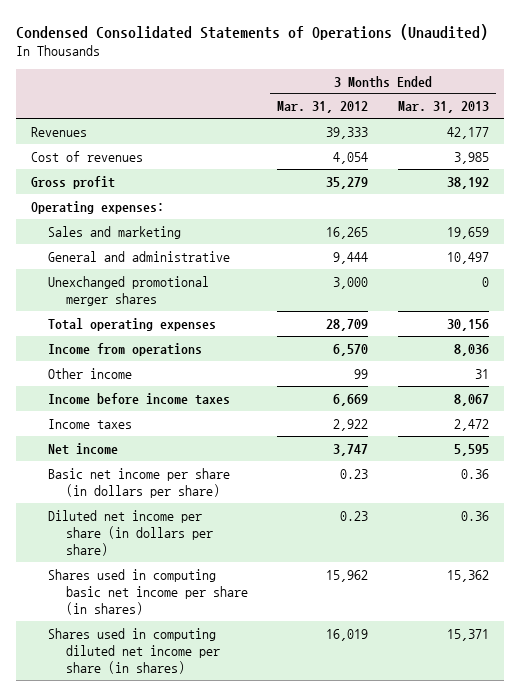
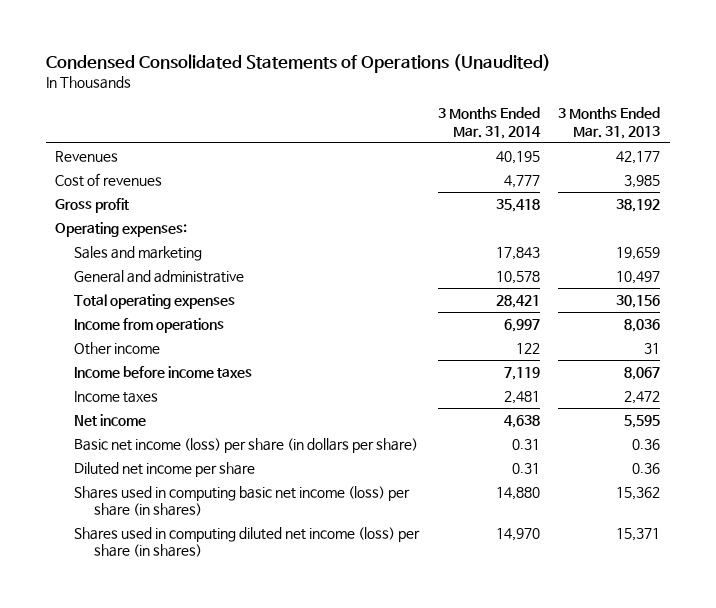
[277,101,369,114] Mar. 31, 2012 -> none
none -> [437,107,541,139] 3 Months Ended Mar. 31, 2014
[48,275,210,306] Unexchanged promotional merger shares -> none
[48,467,231,498] Basic net income per share (in dollars per share) -> [74,437,419,453] Basic net income (loss) per share (in dollars per share)
[48,509,213,557] Diluted net income per share (in dollars per share) -> [74,461,256,477] Diluted net income per share
[48,568,248,616] Shares used in computing basic net income per share (in shares) -> [74,485,411,517] Shares used in computing basic net income (loss) per share (in shares)
[48,627,220,675] Shares used in computing diluted net income per share (in shares) -> [74,526,421,558] Shares used in computing diluted net income (loss) per share (in shares)

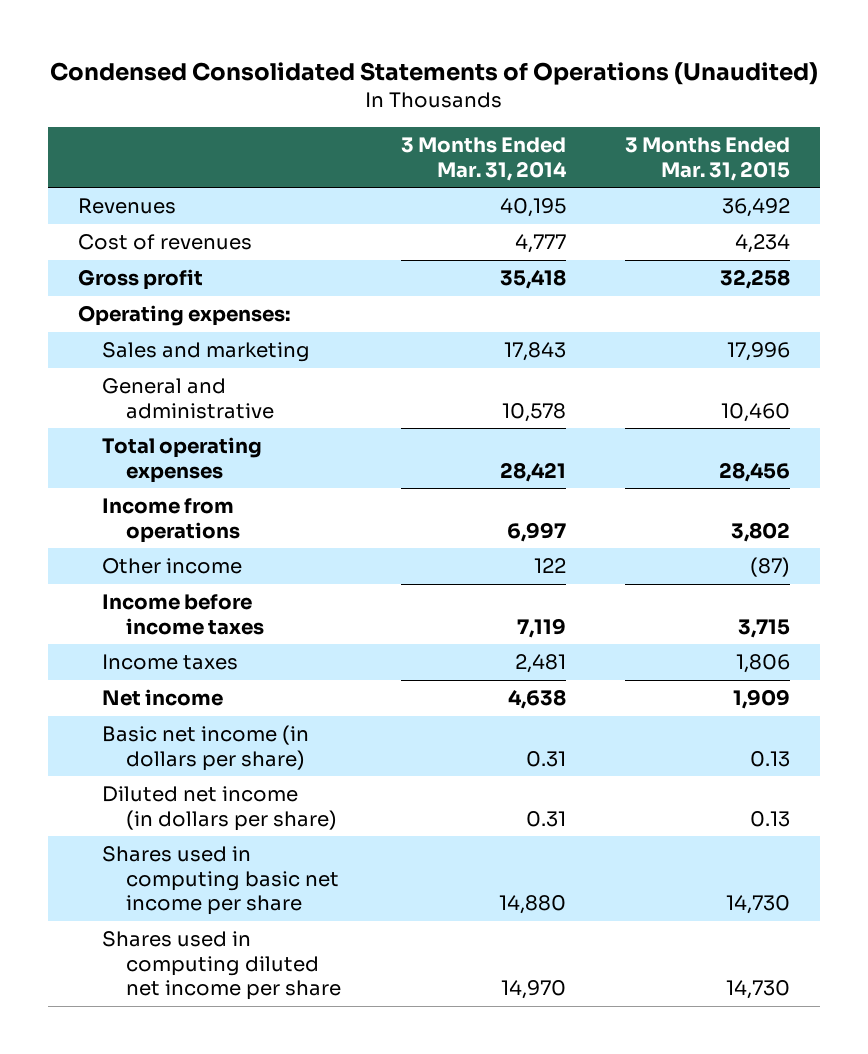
[558,107,661,139] 3 Months Ended Mar. 31, 2013 -> none
none -> [624,137,790,181] 3 Months Ended Mar. 31, 2015
[74,437,419,453] Basic net income (loss) per share (in dollars per share) -> [102,725,310,771] Basic net income (in dollars per share)
[74,461,256,477] Diluted net income per share -> [102,786,338,831] Diluted net income (in dollars per share)
[74,485,411,517] Shares used in computing basic net income (loss) per share (in shares) -> [102,846,340,916] Shares used in computing basic net income per share
[74,526,421,558] Shares used in computing diluted net income (loss) per share (in shares) -> [102,931,342,1001] Shares used in computing diluted net income per share

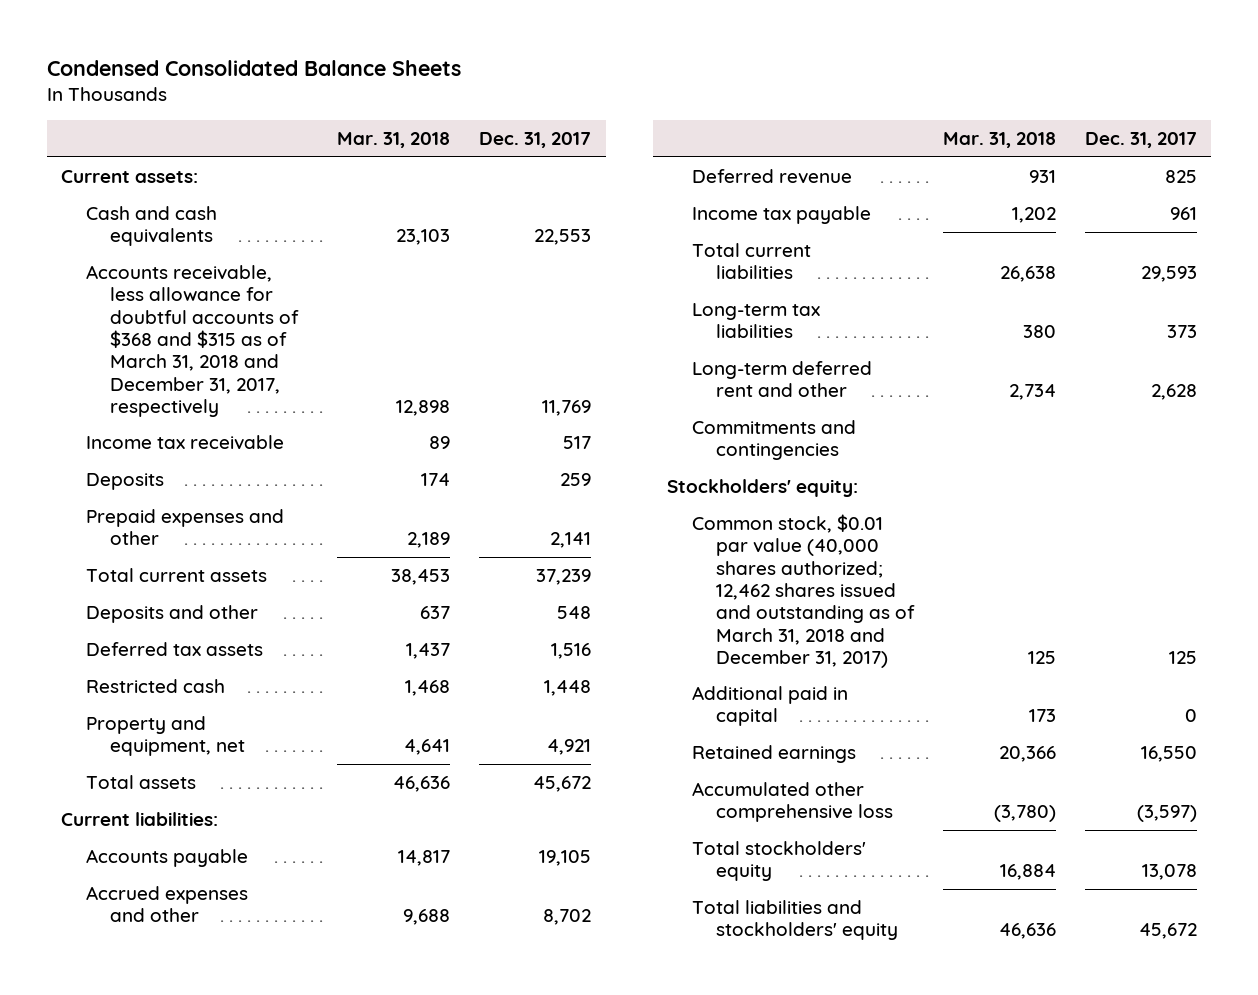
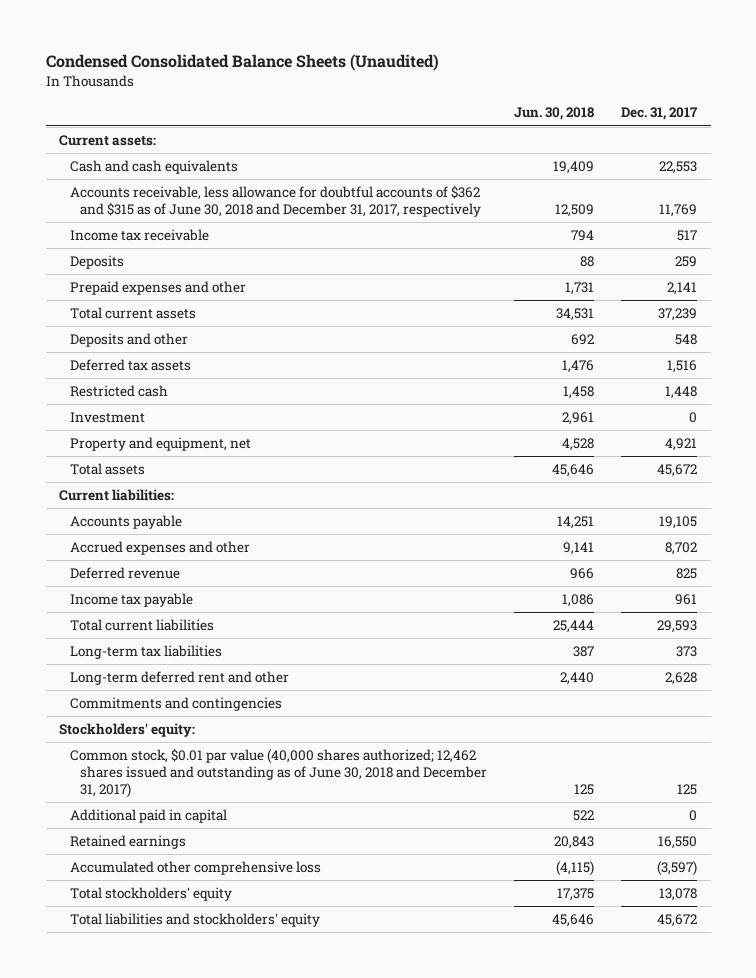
[46,59,461,76] Condensed Consolidated Balance Sheets -> [45,54,439,72] Condensed Consolidated Balance Sheets (Unaudited)
[337,131,451,148] Mar. 31, 2018 -> none
none -> [514,107,595,121] Jun. 30, 2018
[85,264,300,417] Accounts receivable, less allowance for doubtful accounts of $368 and $315 as of March 31, 2018 and December 31, 2017, respectively -> [69,185,482,218] Accounts receivable, less allowance for doubtful accounts of $362 and $315 as of June 30, 2018 and December 31, 2017, respectively
none -> [69,412,145,424] Investment
[691,513,916,668] Common stock, $0.01 par value (40,000 shares authorized; 12,462 shares issued and outstanding as of March 31, 2018 and December 31, 2017) -> [69,748,488,799] Common stock, $0.01 par value (40,000 shares authorized; 12,462 shares issued and outstanding as of June 30, 2018 and December 31, 2017)

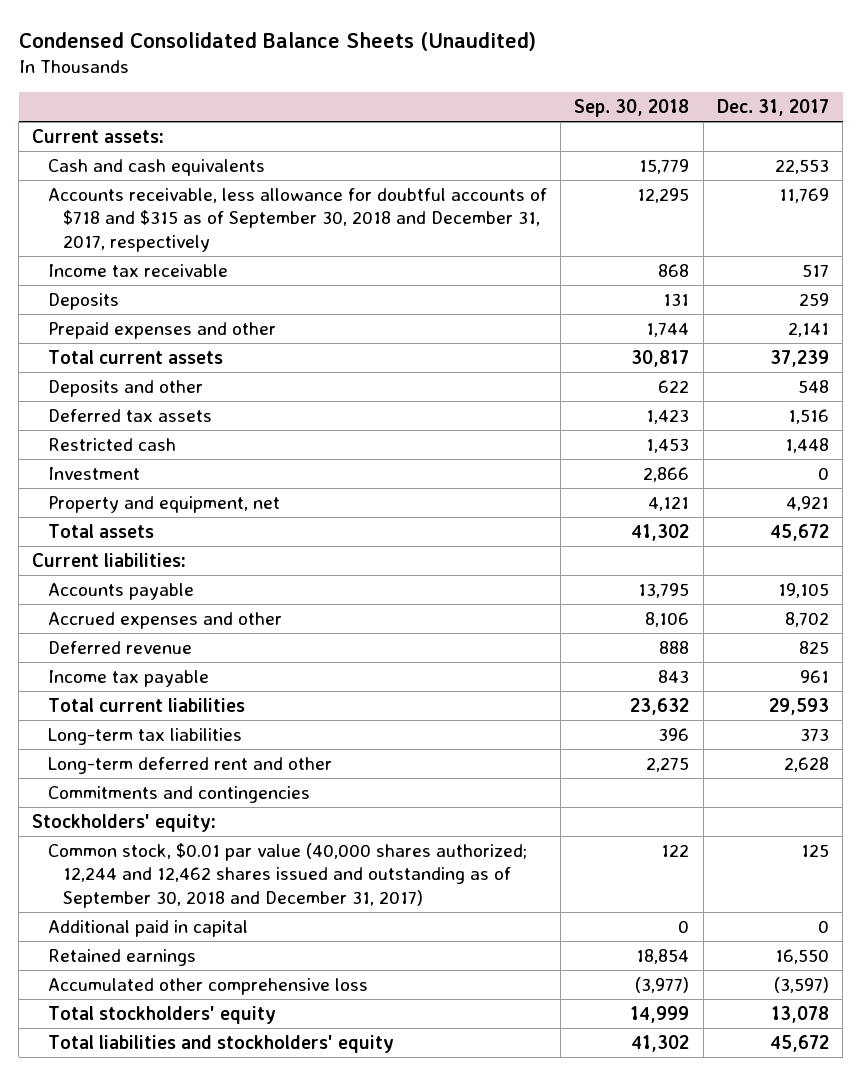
[514,107,595,121] Jun. 30, 2018 -> none
none -> [574,99,690,118] Sep. 30, 2018
[69,185,482,218] Accounts receivable, less allowance for doubtful accounts of $362 and $315 as of June 30, 2018 and December 31, 2017, respectively -> [47,187,547,252] Accounts receivable, less allowance for doubtful accounts of $718 and $315 as of September 30, 2018 and December 31, 2017, respectively
[69,748,488,799] Common stock, $0.01 par value (40,000 shares authorized; 12,462 shares issued and outstanding as of June 30, 2018 and December 31, 2017) -> [47,842,527,908] Common stock, $0.01 par value (40,000 shares authorized; 12,244 and 12,462 shares issued and outstanding as of September 30, 2018 and December 31, 2017)

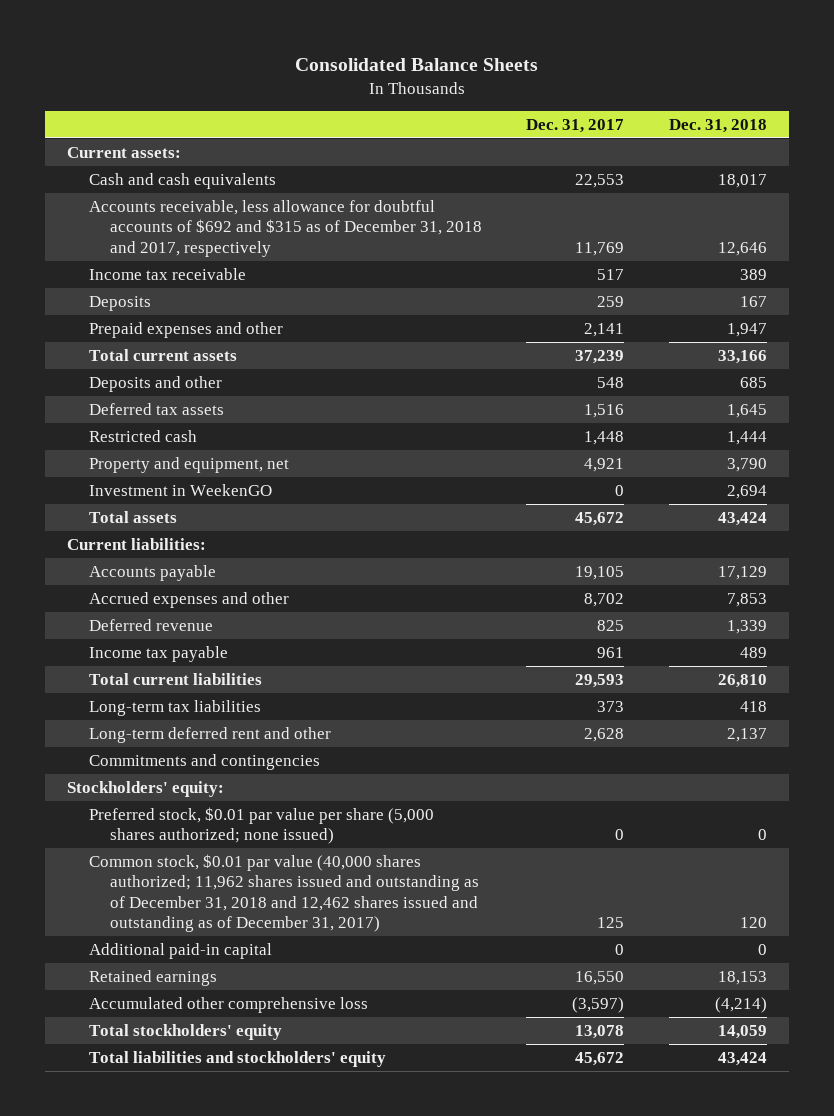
[18,31,536,51] Condensed Consolidated Balance Sheets (Unaudited) -> [294,58,538,72] Consolidated Balance Sheets
[574,99,690,118] Sep. 30, 2018 -> none
none -> [668,119,767,134] Dec. 31, 2018
[47,187,547,252] Accounts receivable, less allowance for doubtful accounts of $718 and $315 as of September 30, 2018 and December 31, 2017, respectively -> [88,199,482,257] Accounts receivable, less allowance for doubtful accounts of $692 and $315 as of December 31, 2018 and 2017, respectively
[47,466,140,480] Investment -> none
none -> [88,483,272,496] Investment in WeekenGO
none -> [88,806,434,845] Preferred stock, $0.01 par value per share (5,000 shares authorized; none issued)
[47,842,527,908] Common stock, $0.01 par value (40,000 shares authorized; 12,244 and 12,462 shares issued and outstanding as of September 30, 2018 and December 31, 2017) -> [88,853,479,933] Common stock, $0.01 par value (40,000 shares authorized; 11,962 shares issued and outstanding as of December 31, 2018 and 12,462 shares issued and outstanding as of December 31, 2017)
[47,919,248,937] Additional paid in capital -> [88,942,272,959] Additional paid-in capital

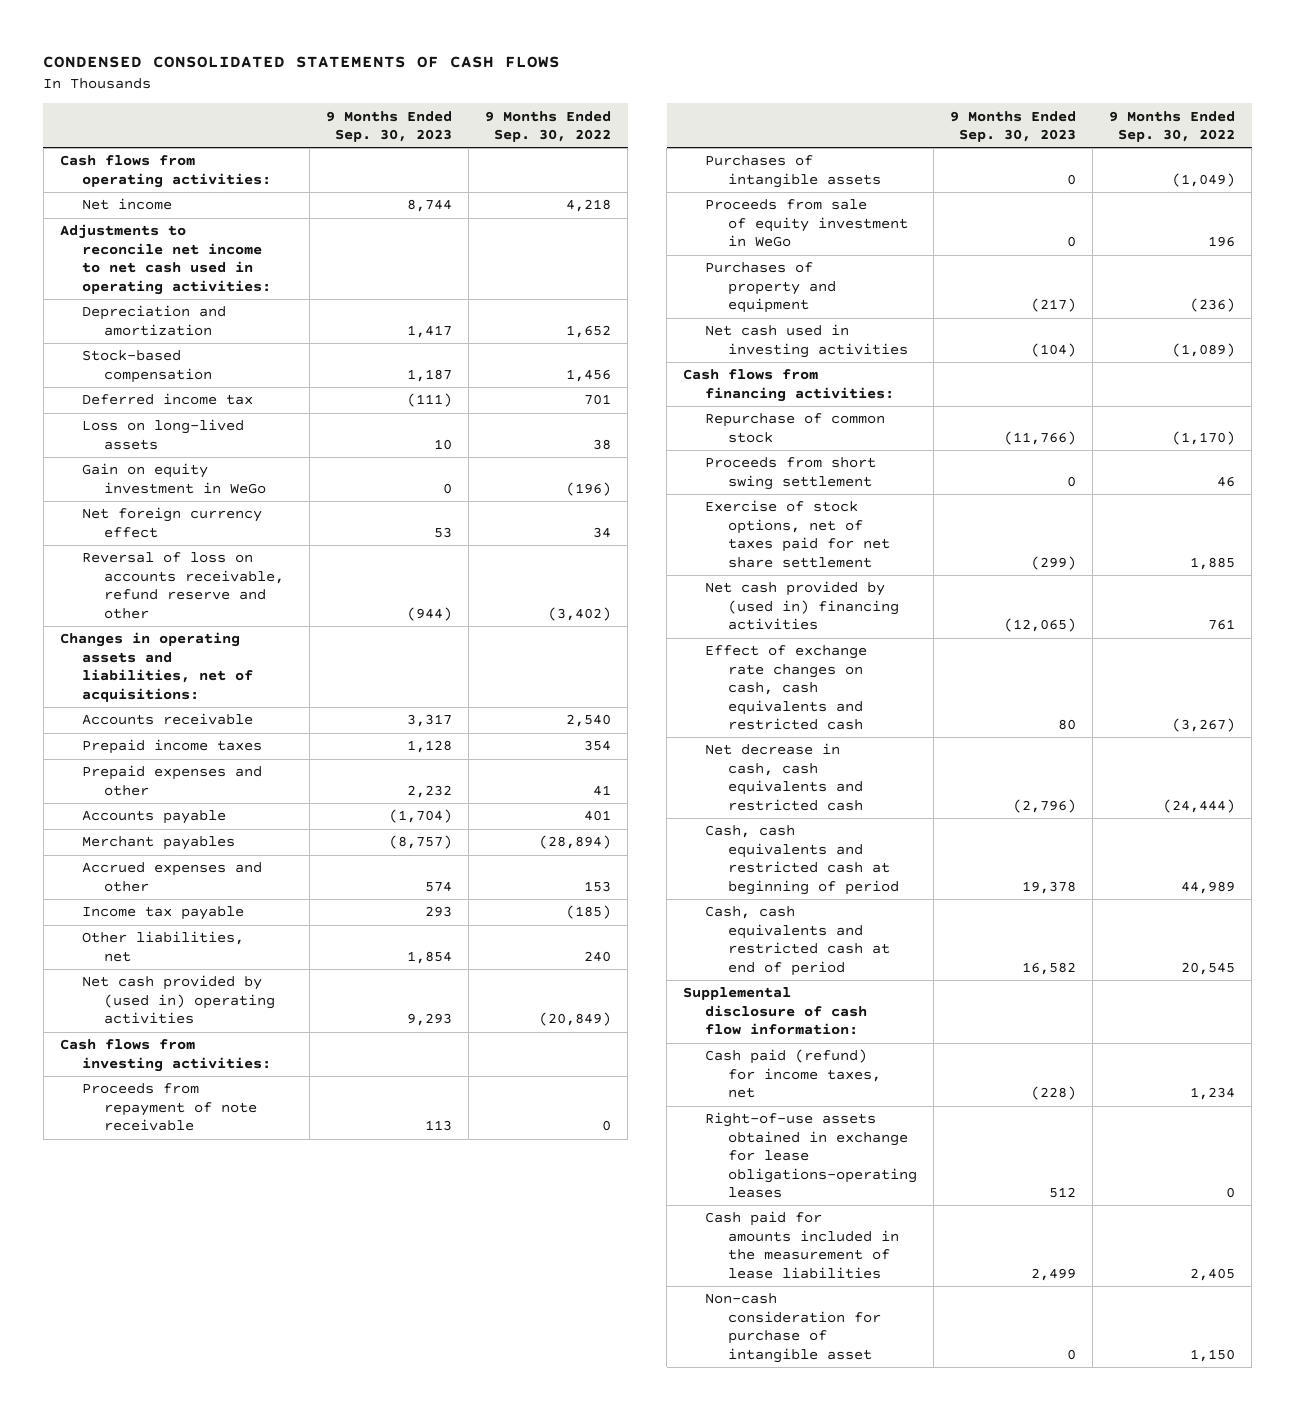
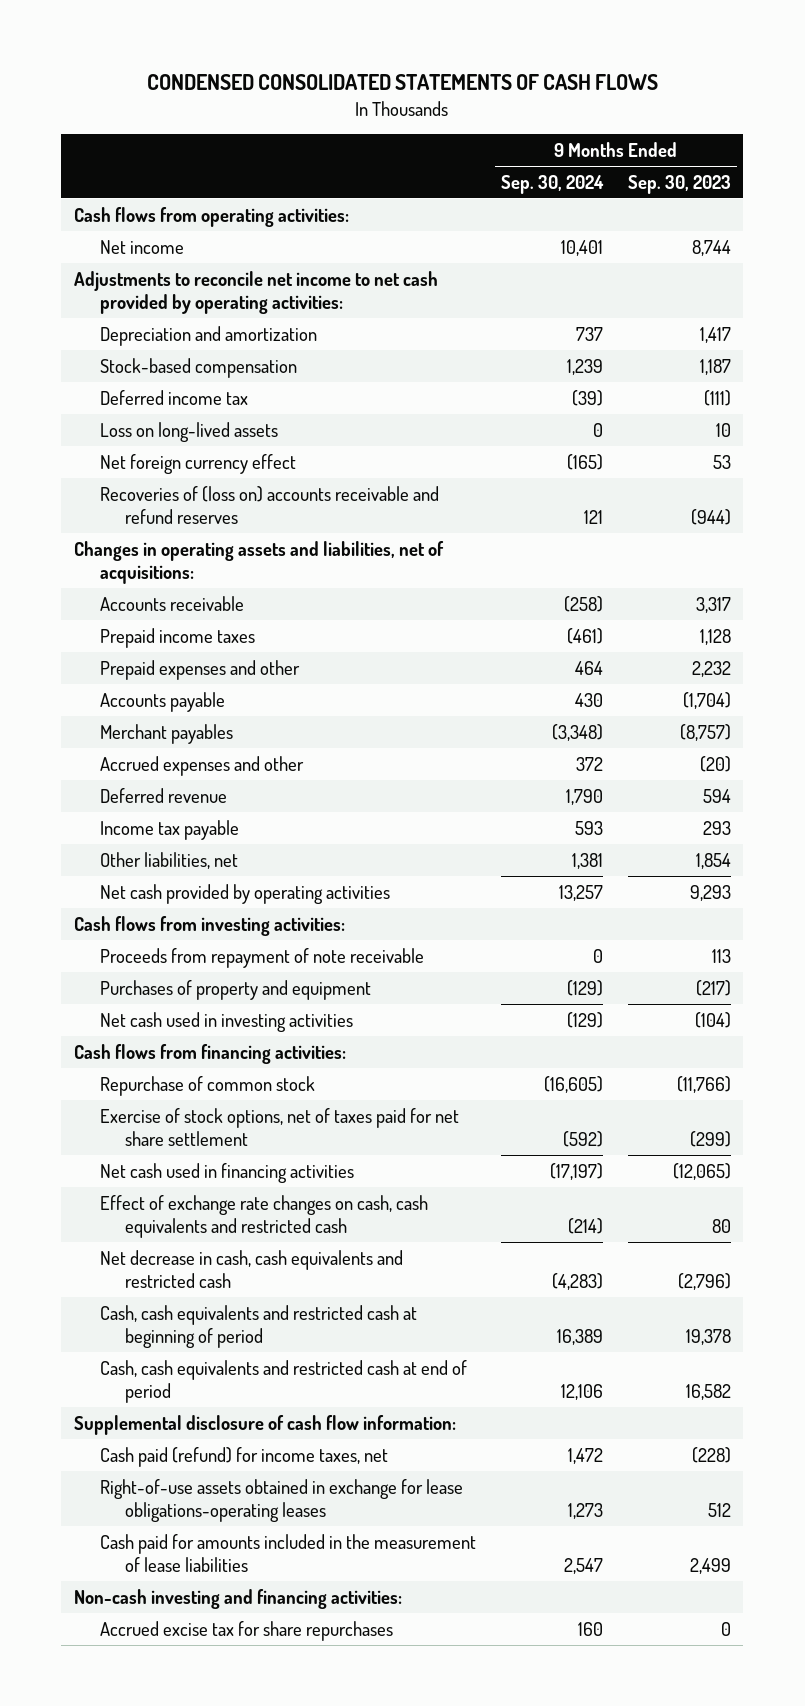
[485,110,612,143] 9 Months Ended Sep. 30, 2022 -> none
none -> [500,174,604,194] Sep. 30, 2024
[59,224,271,295] Adjustments to reconcile net income to net cash used in operating activities: -> [74,270,439,315] Adjustments to reconcile net income to net cash provided by operating activities:
[81,463,267,494] Gain on equity investment in WeGo -> none
[81,552,285,619] Reversal of loss on accounts receivable, refund reserve and other -> [99,485,439,525] Recoveries of (loss on) accounts receivable and refund reserves
[425,880,453,892] 574 -> [699,755,731,772] (20)
none -> [99,787,227,803] Deferred revenue
[81,975,276,1025] Net cash provided by (used in) operating activities -> [99,883,390,904] Net cash provided by operating activities
[705,155,881,188] Purchases of intangible assets -> none
[705,199,908,248] Proceeds from sale of equity investment in WeGo -> none
[705,457,877,490] Proceeds from short swing settlement -> none
[705,581,899,631] Net cash provided by (used in) financing activities -> [99,1162,354,1183] Net cash used in financing activities
[705,1293,881,1363] Non-cash consideration for purchase of intangible asset -> none
none -> [74,1588,403,1609] Non-cash investing and financing activities:
none -> [99,1620,393,1641] Accrued excise tax for share repurchases

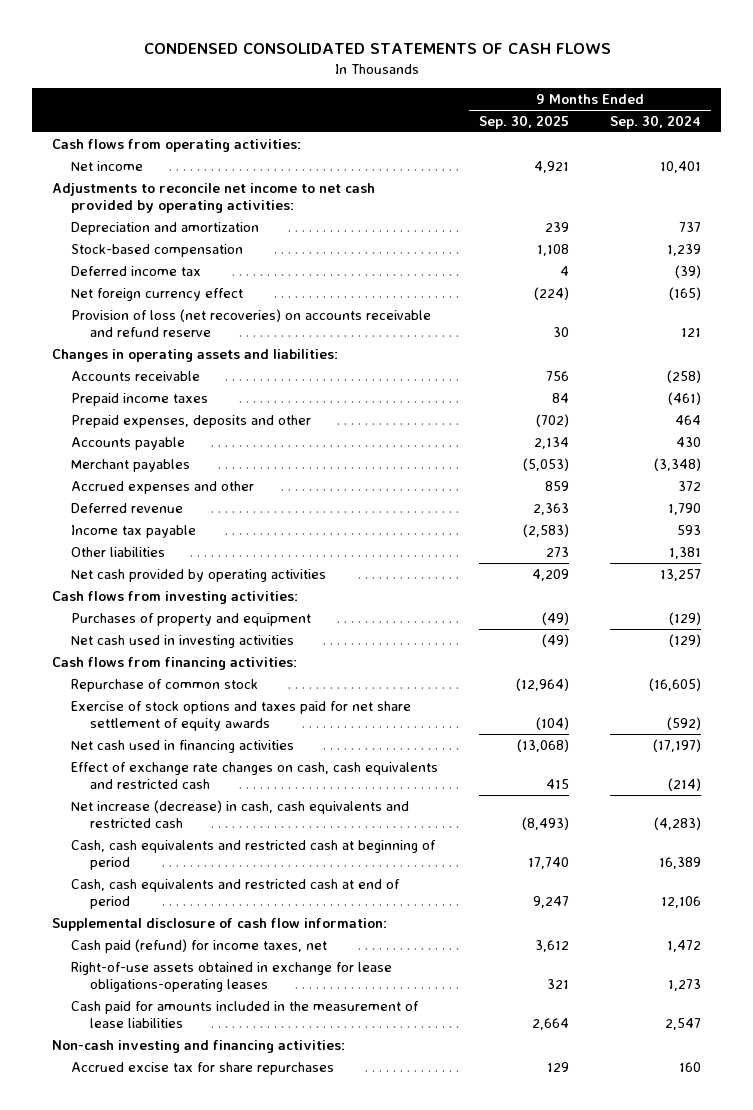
[627,174,731,194] Sep. 30, 2023 -> none
none -> [479,114,570,129] Sep. 30, 2025
[99,421,278,442] Loss on long-lived assets -> none
[99,485,439,525] Recoveries of (loss on) accounts receivable and refund reserves -> [71,308,432,338] Provision of loss (net recoveries) on accounts receivable and refund reserve
[74,540,445,585] Changes in operating assets and liabilities, net of acquisitions: -> [52,348,339,362] Changes in operating assets and liabilities:
[99,659,300,680] Prepaid expenses and other -> [71,414,312,428] Prepaid expenses, deposits and other
[99,851,238,869] Other liabilities, net -> [71,546,166,557] Other liabilities
[99,947,424,968] Proceeds from repayment of note receivable -> none
[99,1107,459,1147] Exercise of stock options, net of taxes paid for net share settlement -> [71,700,412,732] Exercise of stock options and taxes paid for net share settlement of equity awards
[99,1249,403,1289] Net decrease in cash, cash equivalents and restricted cash -> [71,799,410,829] Net increase (decrease) in cash, cash equivalents and restricted cash

